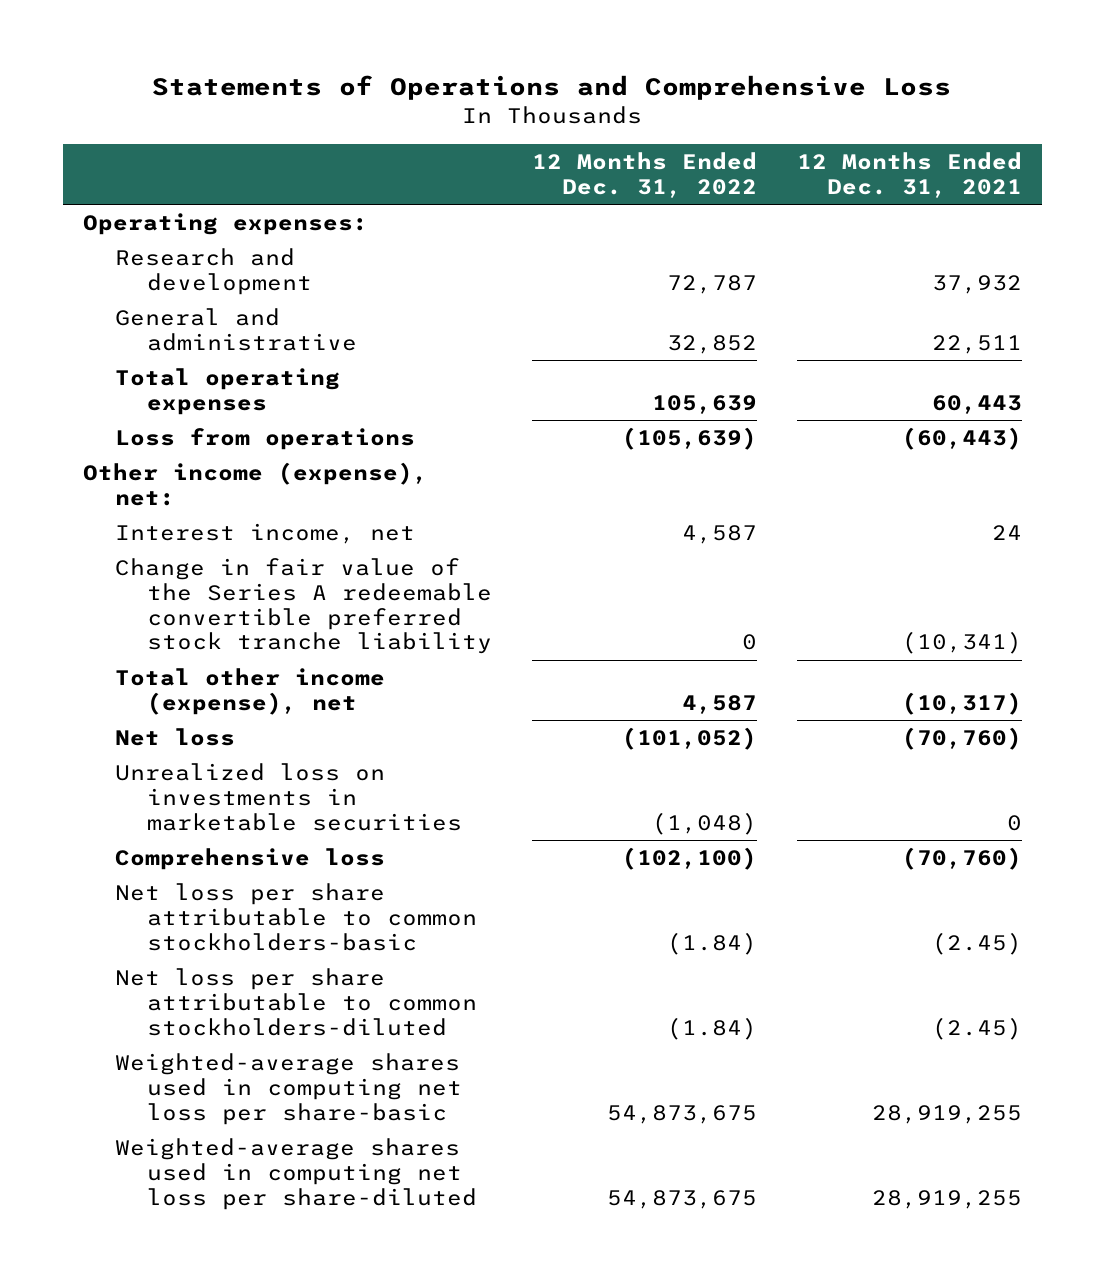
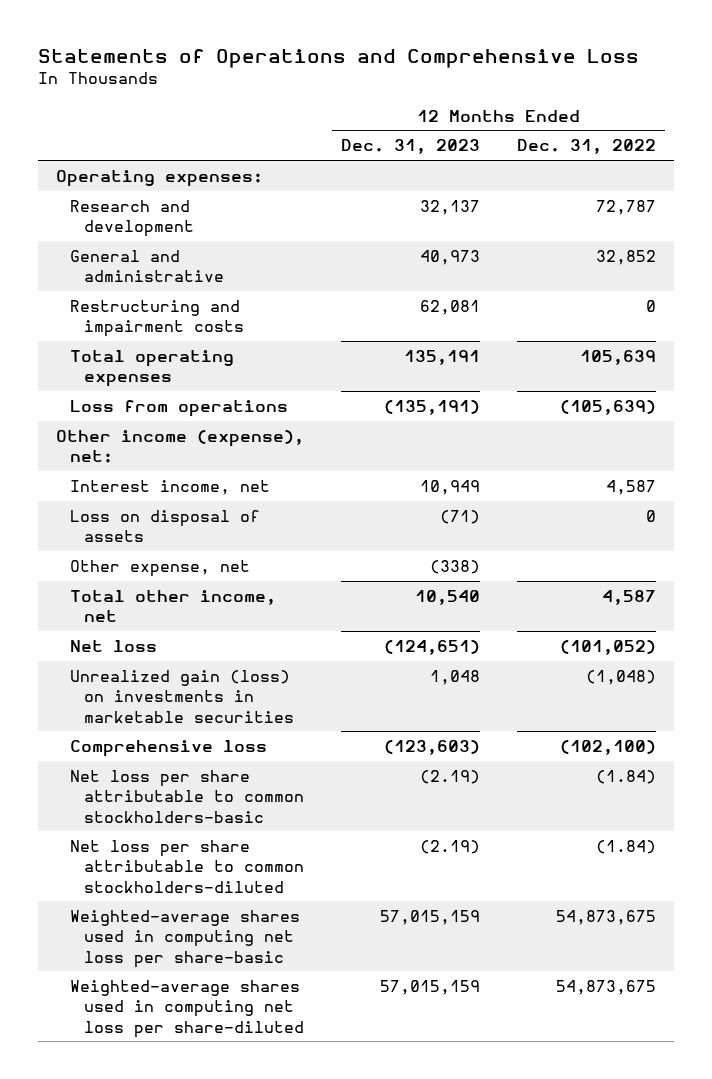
[796,152,1022,198] 12 Months Ended Dec. 31, 2021 -> none
none -> [341,139,481,155] Dec. 31, 2023
none -> [69,300,244,338] Restructuring and impairment costs
[114,557,492,655] Change in fair value of the Series A redeemable convertible preferred stock tranche liability -> none
none -> [69,510,260,543] Loss on disposal of assets
none -> [69,560,250,578] Other expense, net
[114,667,385,715] Total other income (expense), net -> [69,590,276,623] Total other income, net
[114,762,462,831] Unrealized loss on investments in marketable securities -> [69,670,294,723] Unrealized gain (loss) on investments in marketable securities

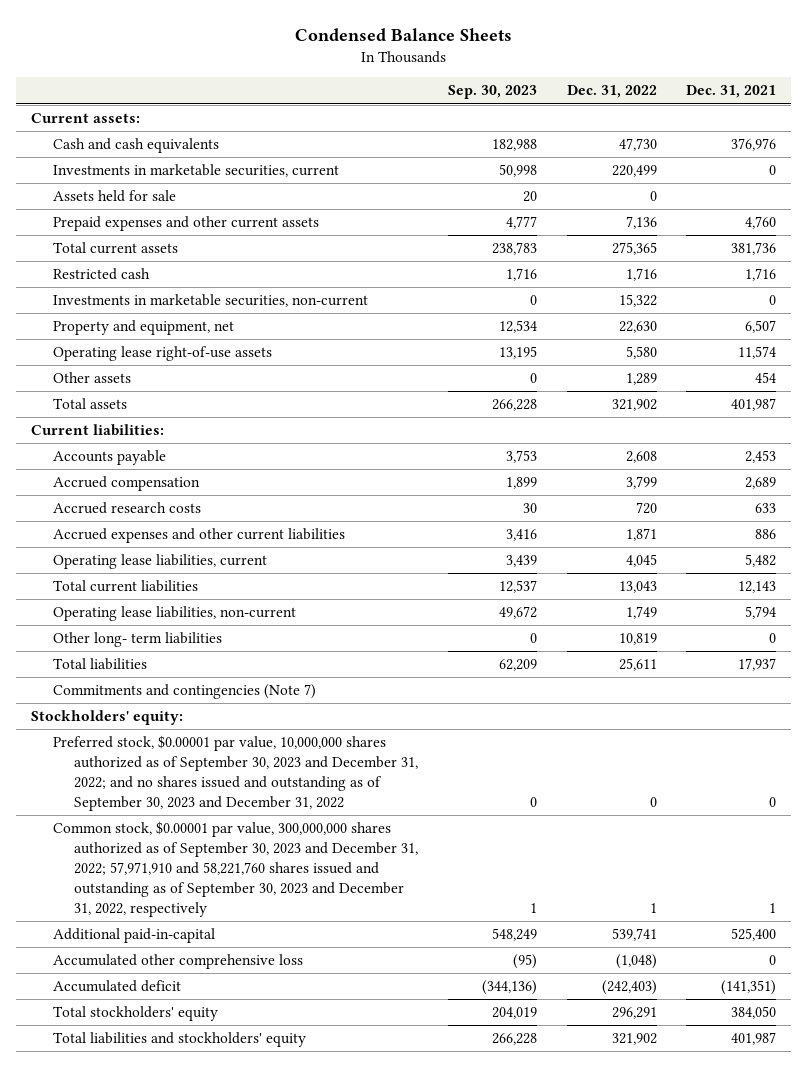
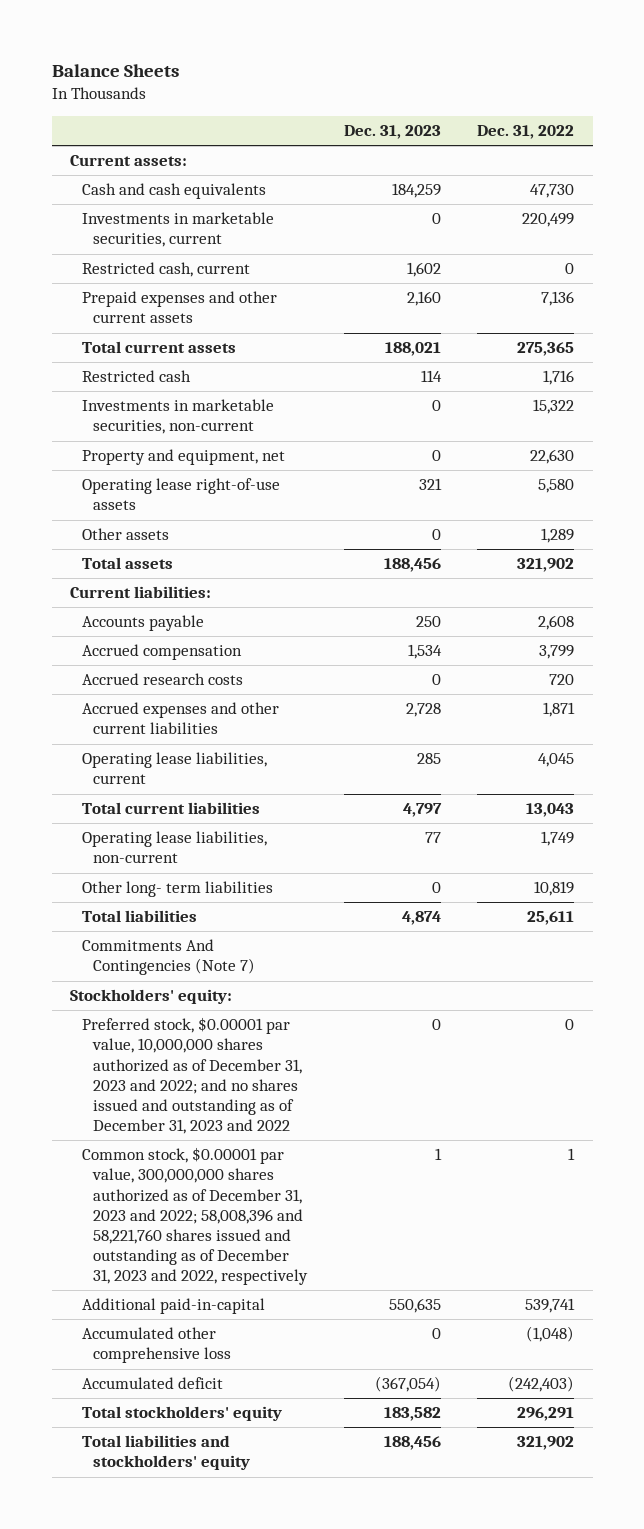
[294,27,512,41] Condensed Balance Sheets -> [51,64,179,78] Balance Sheets
[447,85,537,100] Sep. 30, 2023 -> none
[686,85,777,99] Dec. 31, 2021 -> none
none -> [343,124,441,139] Dec. 31, 2023
[52,190,176,203] Assets held for sale -> none
none -> [81,262,250,278] Restricted cash, current
[52,684,316,700] Commitments and contingencies (Note 7) -> [81,939,256,976] Commitments And Contingencies (Note 7)
[52,735,418,811] Preferred stock, $0.00001 par value, 10,000,000 shares authorized as of September 30, 2023 and December 31, 2022; and no shares issued and outstanding as of September 30, 2023 and December 31, 2022 -> [81,1017,303,1134] Preferred stock, $0.00001 par value, 10,000,000 shares authorized as of December 31, 2023 and 2022; and no shares issued and outstanding as of December 31, 2023 and 2022
[52,821,418,917] Common stock, $0.00001 par value, 300,000,000 shares authorized as of September 30, 2023 and December 31, 2022; 57,971,910 and 58,221,760 shares issued and outstanding as of September 30, 2023 and December 31, 2022, respectively -> [81,1147,309,1286] Common stock, $0.00001 par value, 300,000,000 shares authorized as of December 31, 2023 and 2022; 58,008,396 and 58,221,760 shares issued and outstanding as of December 31, 2023 and 2022, respectively

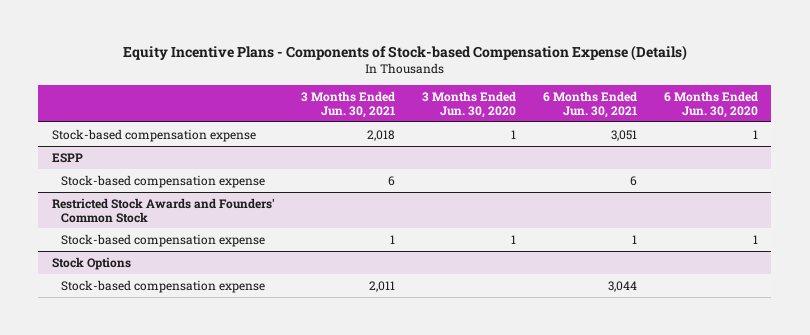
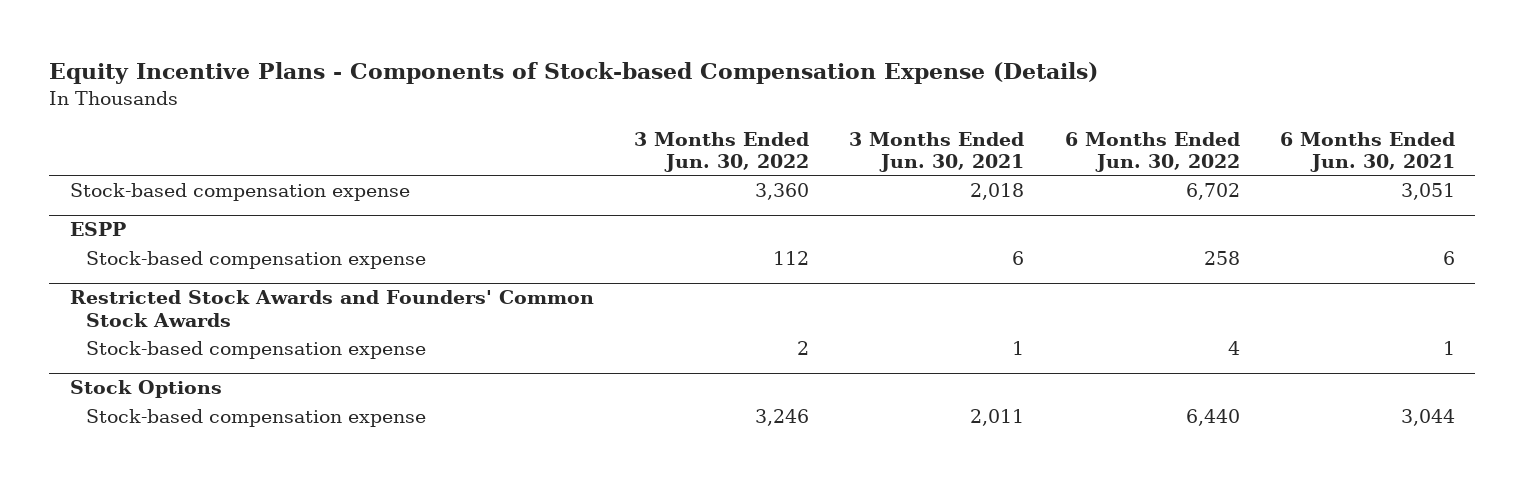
[422,90,517,118] 3 Months Ended Jun. 30, 2020 -> none
[664,90,759,118] 6 Months Ended Jun. 30, 2020 -> none
none -> [634,131,810,173] 3 Months Ended Jun. 30, 2022
none -> [1064,131,1240,173] 6 Months Ended Jun. 30, 2022
[51,197,275,223] Restricted Stock Awards and Founders' Common Stock -> [69,290,594,328] Restricted Stock Awards and Founders' Common Stock Awards

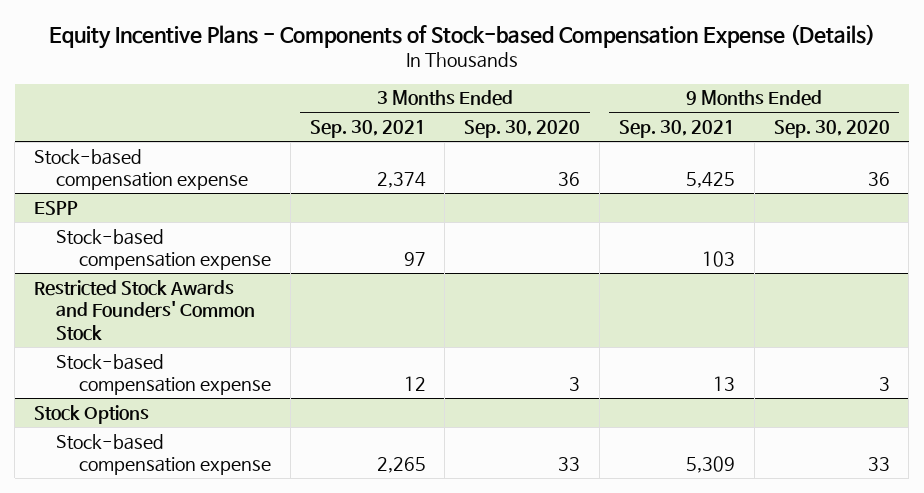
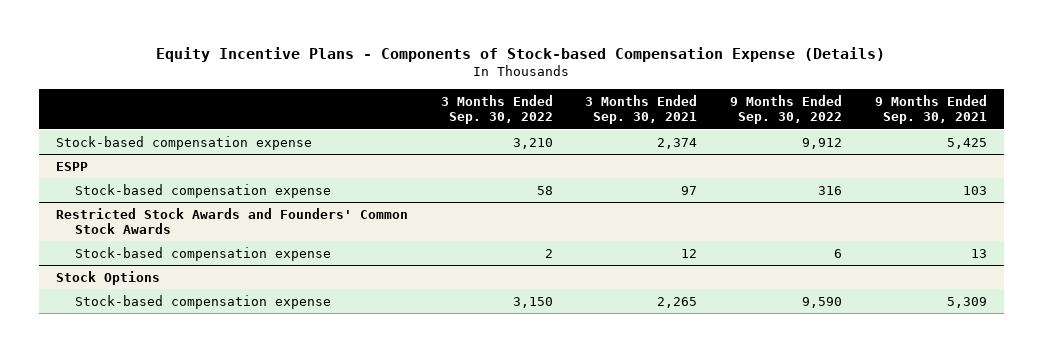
[464,120,581,139] Sep. 30, 2020 -> none
[773,120,890,139] Sep. 30, 2020 -> none
none -> [440,94,553,125] 3 Months Ended Sep. 30, 2022
none -> [730,94,843,125] 9 Months Ended Sep. 30, 2022
[33,279,256,341] Restricted Stock Awards and Founders' Common Stock -> [55,207,408,235] Restricted Stock Awards and Founders' Common Stock Awards

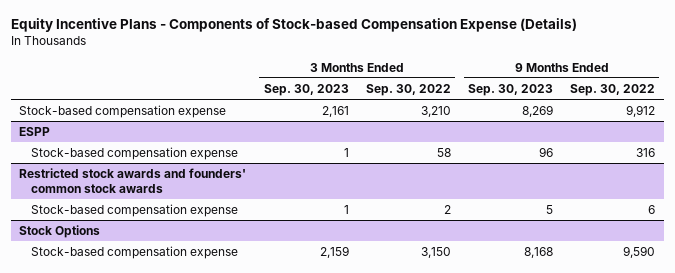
[585,94,698,125] 3 Months Ended Sep. 30, 2021 -> none
[875,94,988,125] 9 Months Ended Sep. 30, 2021 -> none
none -> [263,83,349,96] Sep. 30, 2023
none -> [468,83,554,96] Sep. 30, 2023
[55,207,408,235] Restricted Stock Awards and Founders' Common Stock Awards -> [19,167,247,193] Restricted stock awards and founders' common stock awards

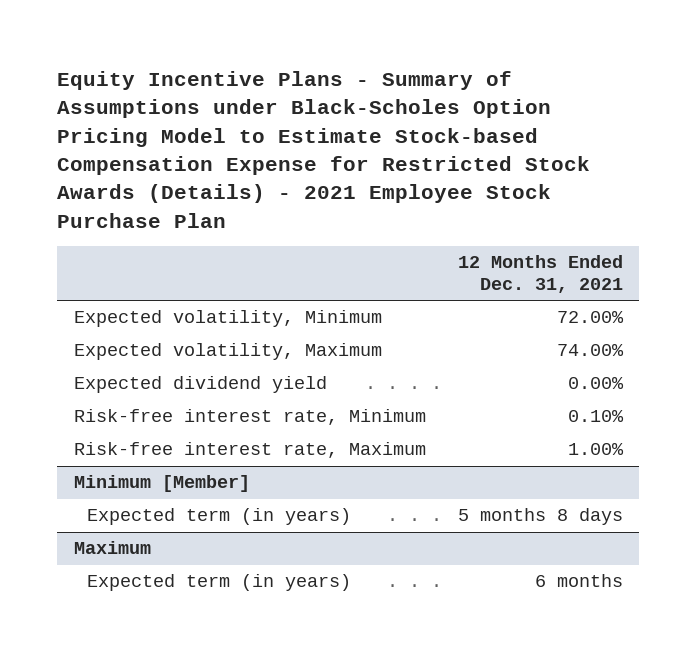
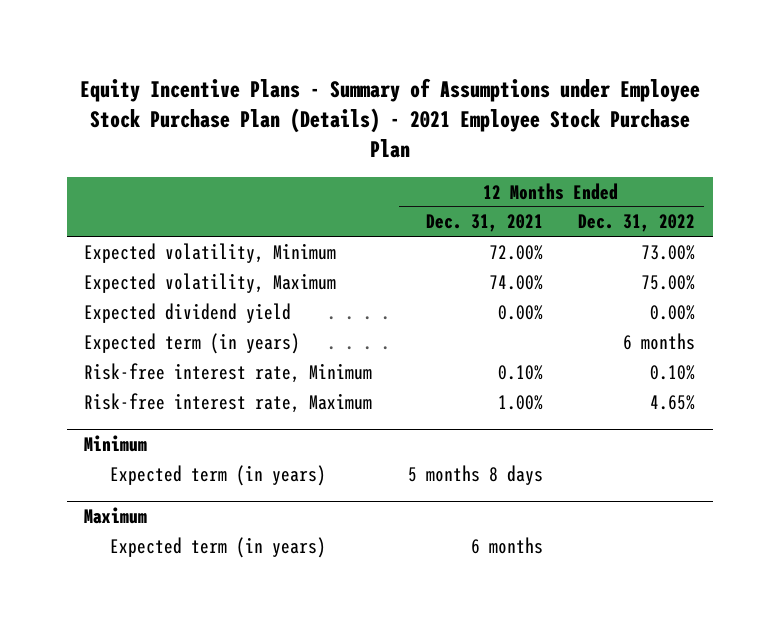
[57,70,591,228] Equity Incentive Plans - Summary of Assumptions under Black-Scholes Option Pricing Model to Estimate Stock-based Compensation Expense for Restricted Stock Awards (Details) - 2021 Employee Stock Purchase Plan -> [79,77,700,159] Equity Incentive Plans - Summary of Assumptions under Employee Stock Purchase Plan (Details) - 2021 Employee Stock Purchase Plan
none -> [578,214,696,233] Dec. 31, 2022
none -> [84,332,301,354] Expected term (in years)
[73,475,250,493] Minimum [Member] -> [84,434,148,452] Minimum

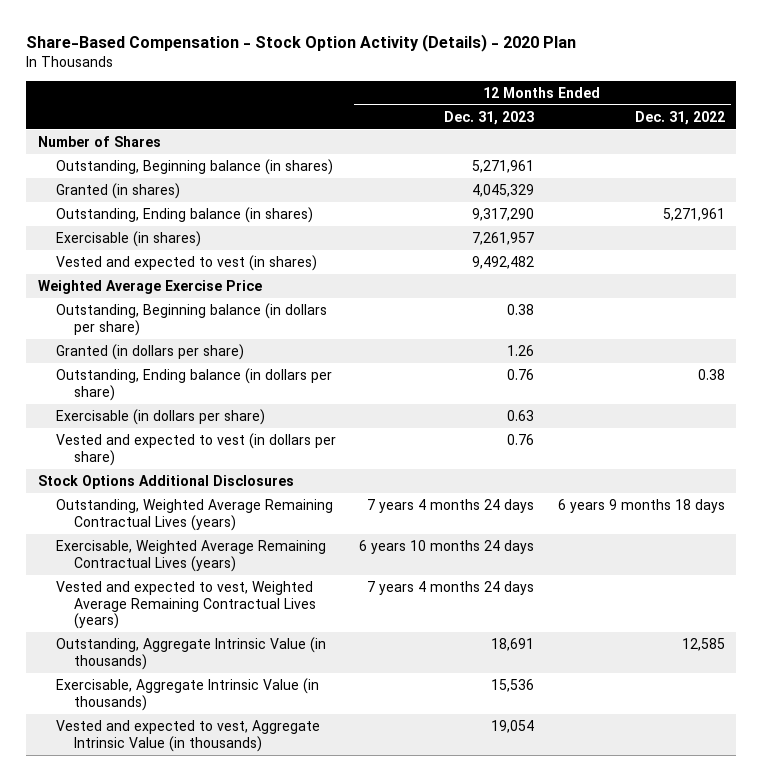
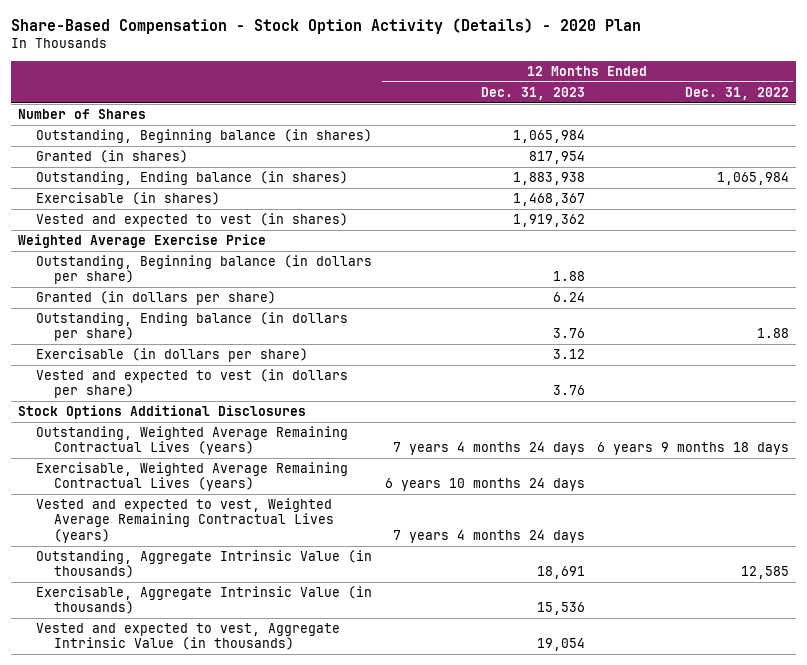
[472,159,535,173] 5,271,961 -> [512,130,585,144] 1,065,984
[472,183,535,197] 4,045,329 -> [528,151,585,165] 817,954
[472,207,535,221] 9,317,290 -> [512,172,585,186] 1,883,938
[662,207,725,221] 5,271,961 -> [717,172,790,186] 1,065,984
[472,231,535,245] 7,261,957 -> [512,193,585,207] 1,468,367
[472,255,535,269] 9,492,482 -> [512,214,585,228] 1,919,362
[507,303,535,315] 0.38 -> [552,271,585,282] 1.88
[507,344,535,356] 1.26 -> [552,292,585,303] 6.24
[507,368,535,380] 0.76 -> [552,328,585,339] 3.76
[697,368,725,380] 0.38 -> [757,328,790,339] 1.88
[507,409,535,421] 0.63 -> [552,349,585,360] 3.12
[507,433,535,445] 0.76 -> [552,385,585,396] 3.76

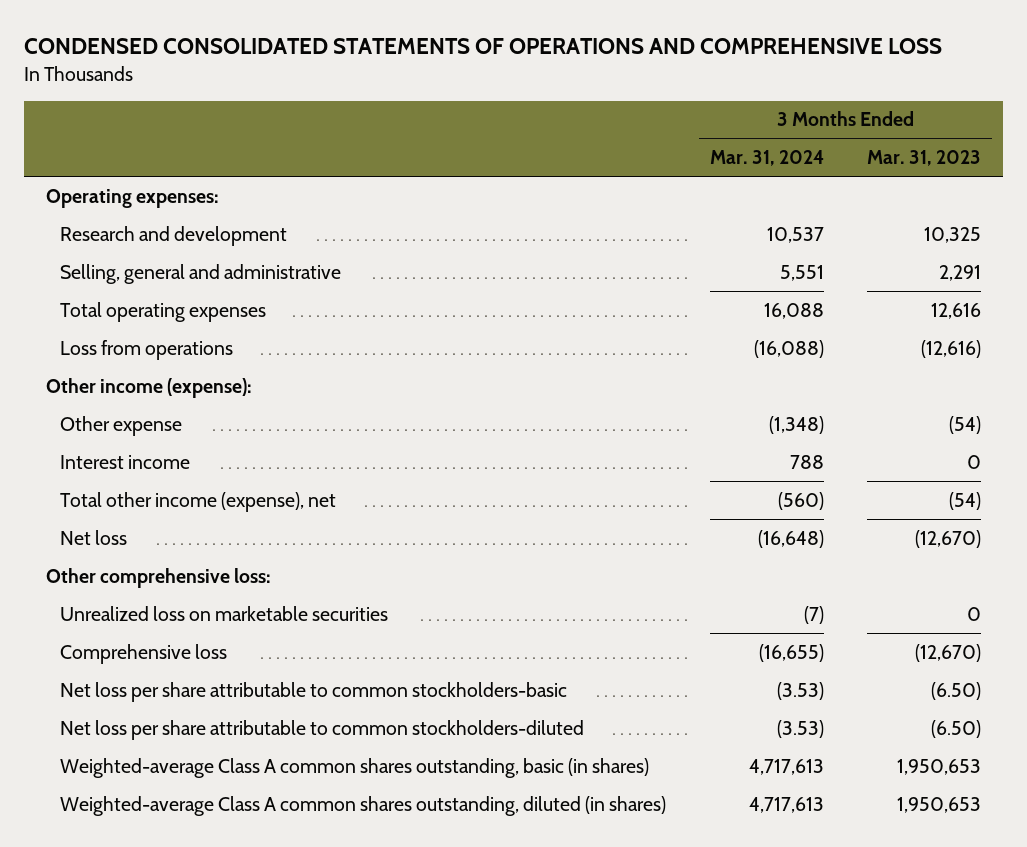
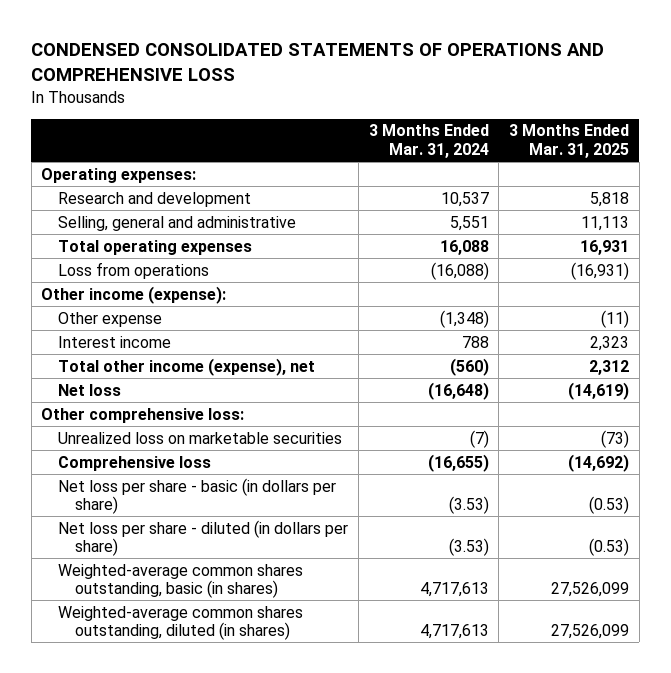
[867,150,982,167] Mar. 31, 2023 -> none
none -> [509,124,630,158] 3 Months Ended Mar. 31, 2025
[60,681,568,702] Net loss per share attributable to common stockholders-basic -> [58,477,337,515] Net loss per share - basic (in dollars per share)
[60,719,585,740] Net loss per share attributable to common stockholders-diluted -> [58,519,349,557] Net loss per share - diluted (in dollars per share)
[60,757,650,778] Weighted-average Class A common shares outstanding, basic (in shares) -> [58,563,304,599] Weighted-average common shares outstanding, basic (in shares)
[60,795,667,816] Weighted-average Class A common shares outstanding, diluted (in shares) -> [58,605,304,641] Weighted-average common shares outstanding, diluted (in shares)

